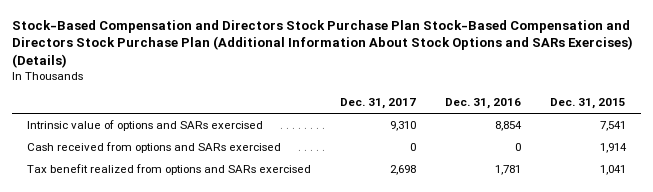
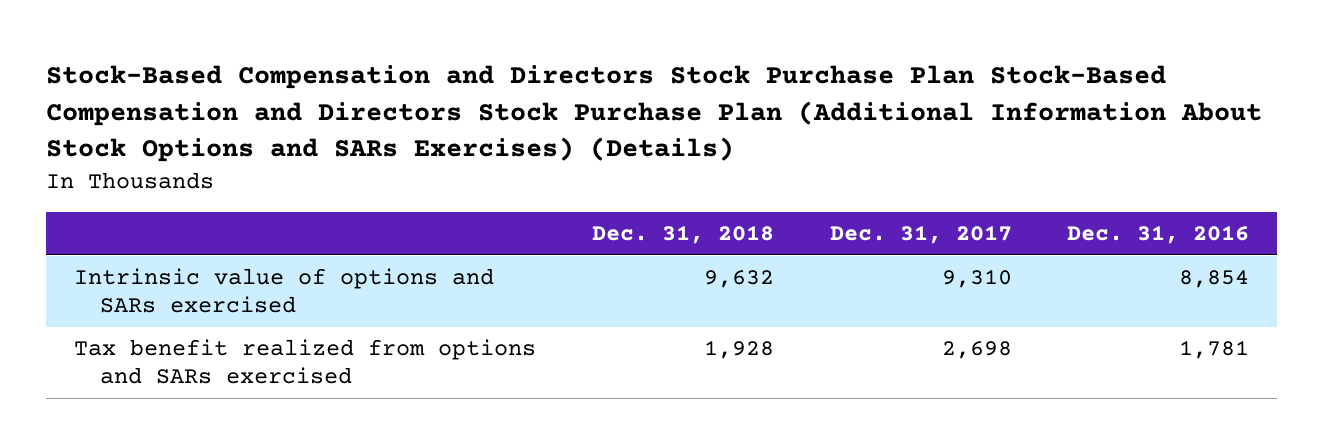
[550,98,627,110] Dec. 31, 2015 -> none
none -> [591,225,774,245] Dec. 31, 2018
[26,141,281,153] Cash received from options and SARs exercised -> none

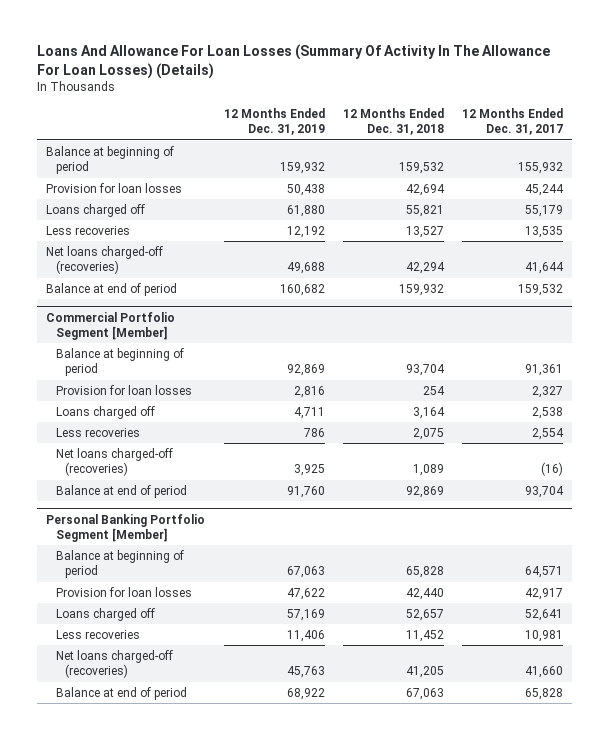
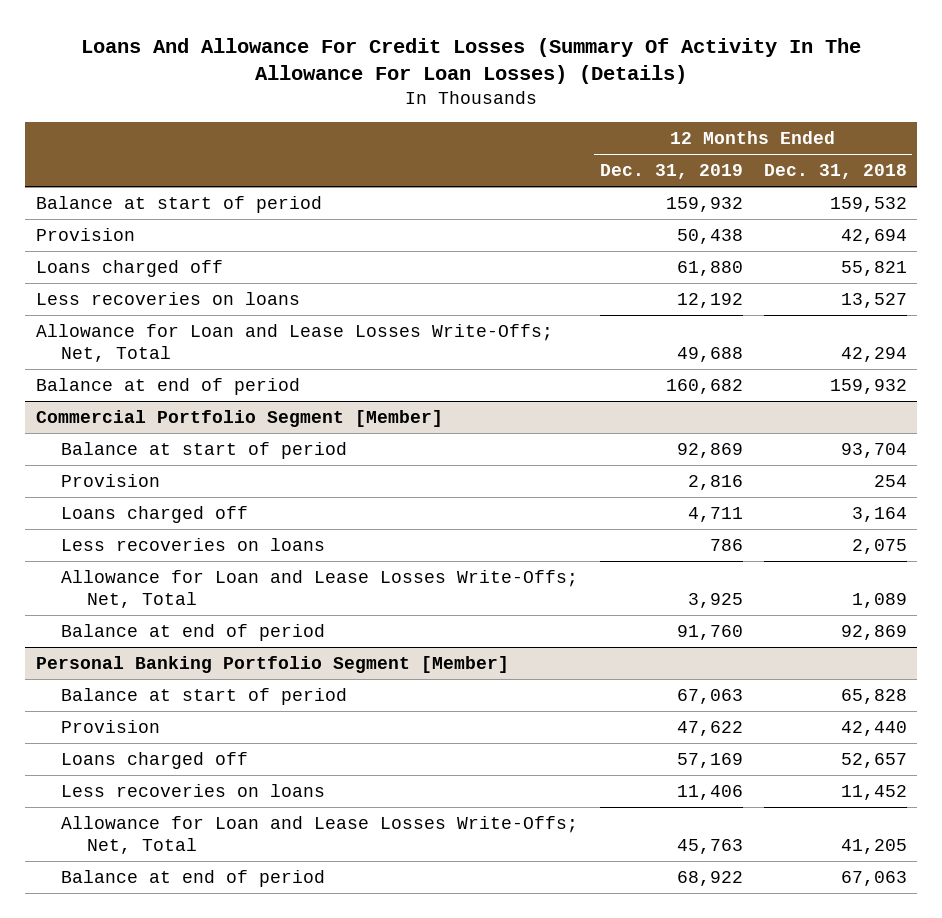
[37,43,551,79] Loans And Allowance For Loan Losses (Summary Of Activity In The Allowance For Loan Losses) (Details) -> [81,37,862,85] Loans And Allowance For Credit Losses (Summary Of Activity In The Allowance For Loan Losses) (Details)
[462,108,564,136] 12 Months Ended Dec. 31, 2017 -> none
[46,145,175,175] Balance at beginning of period -> [35,195,322,213] Balance at start of period
[46,182,183,193] Provision for loan losses -> [35,227,135,241] Provision
[46,225,131,235] Less recoveries -> [35,291,300,305] Less recoveries on loans
[46,245,164,275] Net loans charged-off (recoveries) -> [35,323,553,363] Allowance for Loan and Lease Losses Write-Offs; Net, Total
[55,347,184,377] Balance at beginning of period -> [61,441,348,459] Balance at start of period
[55,384,192,395] Provision for loan losses -> [61,473,161,487] Provision
[55,427,140,437] Less recoveries -> [61,537,326,551] Less recoveries on loans
[55,447,173,477] Net loans charged-off (recoveries) -> [61,569,579,609] Allowance for Loan and Lease Losses Write-Offs; Net, Total
[55,549,184,579] Balance at beginning of period -> [61,687,348,705] Balance at start of period
[55,586,192,597] Provision for loan losses -> [61,719,161,733] Provision
[55,629,140,639] Less recoveries -> [61,783,326,797] Less recoveries on loans
[55,649,173,679] Net loans charged-off (recoveries) -> [61,815,579,855] Allowance for Loan and Lease Losses Write-Offs; Net, Total

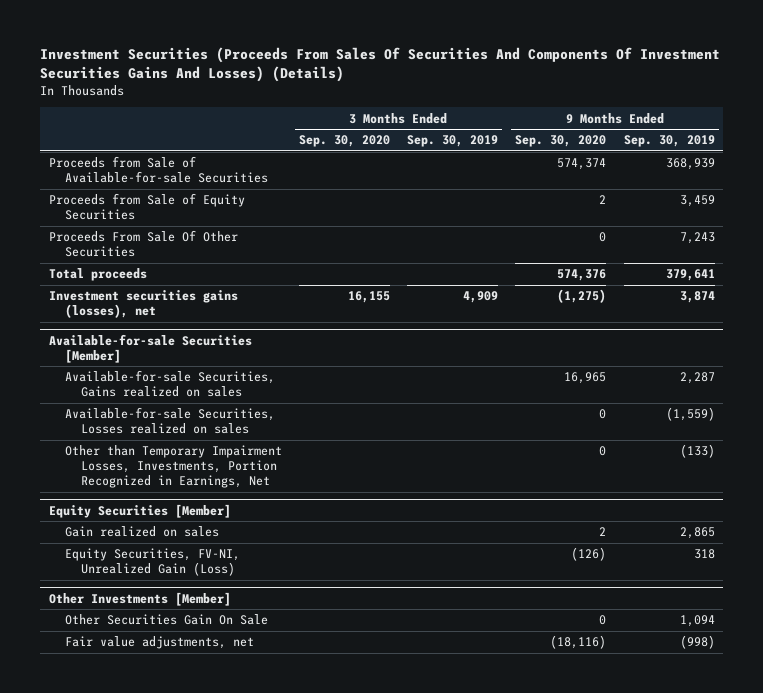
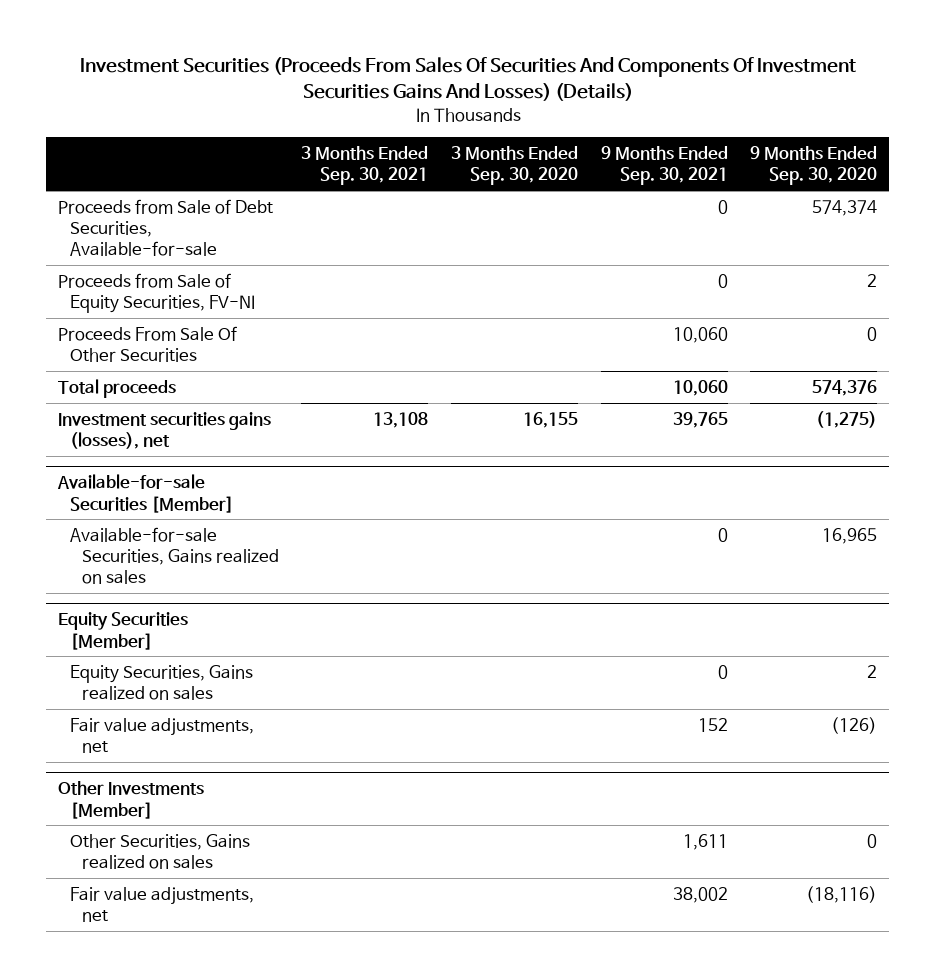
[407,135,499,148] Sep. 30, 2019 -> none
[623,135,715,148] Sep. 30, 2019 -> none
none -> [301,146,429,186] 3 Months Ended Sep. 30, 2021
none -> [600,146,728,186] 9 Months Ended Sep. 30, 2021
[48,156,268,184] Proceeds from Sale of Available-for-sale Securities -> [57,198,273,257] Proceeds from Sale of Debt Securities, Available-for-sale
[48,193,245,221] Proceeds from Sale of Equity Securities -> [57,272,255,314] Proceeds from Sale of Equity Securities, FV-NI
[64,407,275,435] Available-for-sale Securities, Losses realized on sales -> none
[64,445,282,489] Other than Temporary Impairment Losses, Investments, Portion Recognized in Earnings, Net -> none
[64,526,219,538] Gain realized on sales -> [69,664,253,701] Equity Securities, Gains realized on sales
[64,548,240,577] Equity Securities, FV-NI, Unrealized Gain (Loss) -> [69,717,254,754] Fair value adjustments, net
[64,614,268,626] Other Securities Gain On Sale -> [69,833,250,870] Other Securities, Gains realized on sales

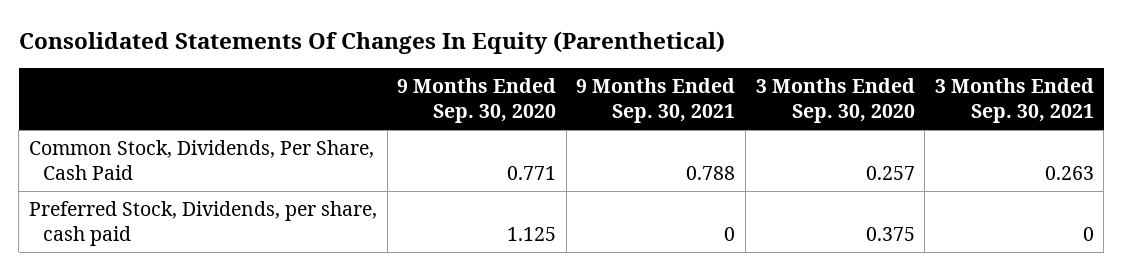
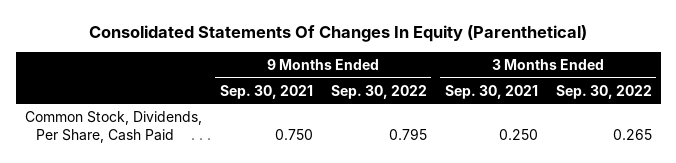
[397,78,557,124] 9 Months Ended Sep. 30, 2020 -> none
[755,78,915,124] 3 Months Ended Sep. 30, 2020 -> none
none -> [330,84,427,99] Sep. 30, 2022
none -> [555,84,652,99] Sep. 30, 2022
[28,200,377,247] Preferred Stock, Dividends, per share, cash paid -> none
[686,166,736,181] 0.788 -> [274,128,313,140] 0.750
[1044,166,1094,181] 0.263 -> [498,128,538,140] 0.250

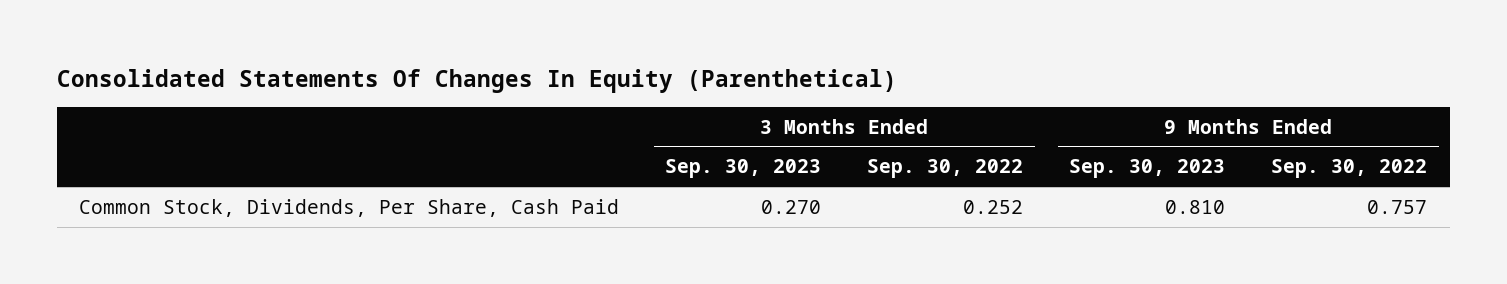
[219,84,313,99] Sep. 30, 2021 -> none
[444,84,538,99] Sep. 30, 2021 -> none
none -> [665,159,822,179] Sep. 30, 2023
none -> [1069,159,1226,179] Sep. 30, 2023
[388,127,427,140] 0.795 -> [1367,199,1428,214] 0.757
[612,128,652,140] 0.265 -> [963,199,1024,214] 0.252

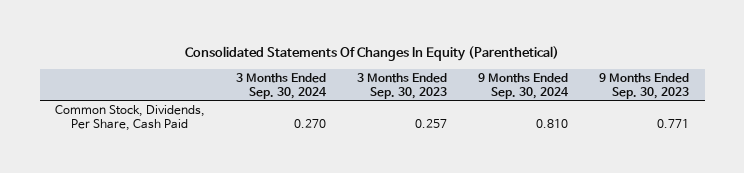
[867,159,1024,179] Sep. 30, 2022 -> none
[1271,159,1428,179] Sep. 30, 2022 -> none
none -> [236,72,328,99] 3 Months Ended Sep. 30, 2024
none -> [478,72,570,99] 9 Months Ended Sep. 30, 2024
[761,199,822,214] 0.270 -> [415,118,448,128] 0.257
[1165,199,1226,214] 0.810 -> [657,118,690,128] 0.771

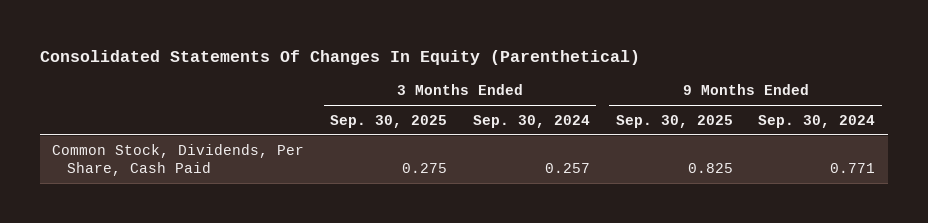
[357,72,448,99] 3 Months Ended Sep. 30, 2023 -> none
[599,72,690,99] 9 Months Ended Sep. 30, 2023 -> none
none -> [330,114,448,128] Sep. 30, 2025
none -> [615,114,733,128] Sep. 30, 2025
[294,118,327,128] 0.270 -> [544,163,590,174] 0.257
[536,118,569,128] 0.810 -> [830,163,876,174] 0.771

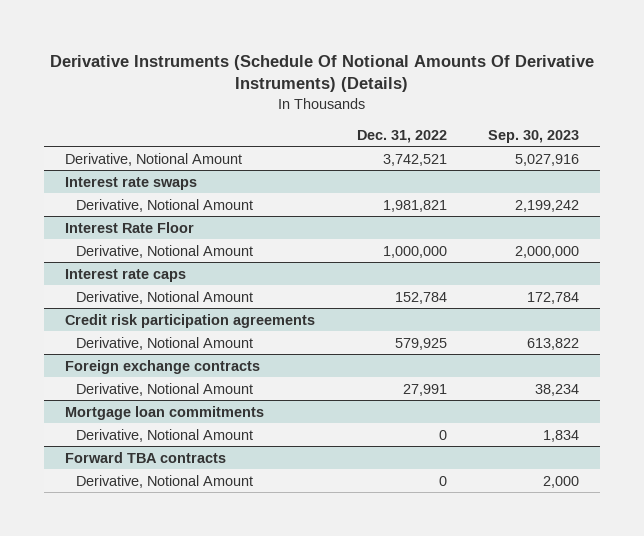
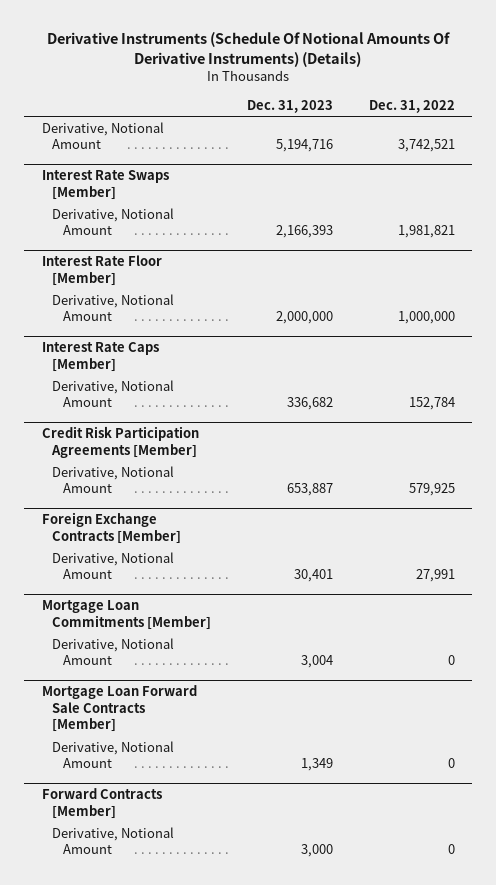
[488,129,580,143] Sep. 30, 2023 -> none
none -> [246,99,333,113] Dec. 31, 2023
[65,176,198,190] Interest rate swaps -> [41,170,169,200] Interest Rate Swaps [Member]
[65,221,195,233] Interest Rate Floor -> [41,255,162,286] Interest Rate Floor [Member]
[65,268,187,282] Interest rate caps -> [41,342,159,372] Interest Rate Caps [Member]
[65,313,316,328] Credit risk participation agreements -> [41,426,199,458] Credit Risk Participation Agreements [Member]
[65,359,261,374] Foreign exchange contracts -> [41,512,182,544] Foreign Exchange Contracts [Member]
[65,405,265,420] Mortgage loan commitments -> [41,600,212,630] Mortgage Loan Commitments [Member]
[65,451,227,463] Forward TBA contracts -> none
none -> [41,685,197,733] Mortgage Loan Forward Sale Contracts [Member]
none -> [41,788,162,819] Forward Contracts [Member]
none -> [52,826,175,855] Derivative, Notional Amount

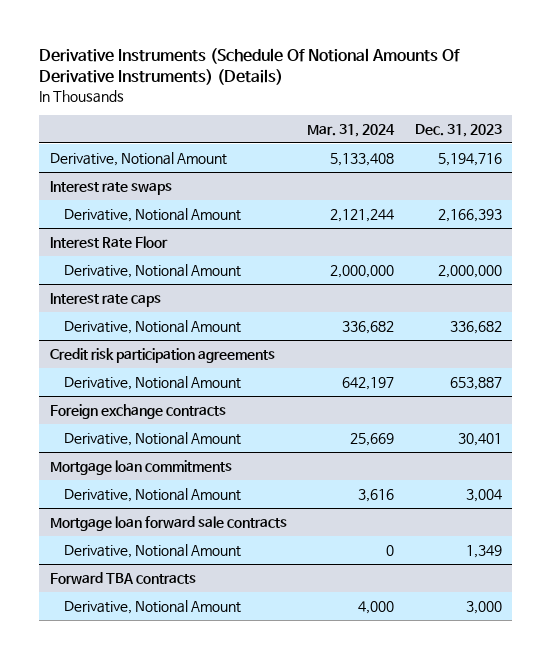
[368,99,455,113] Dec. 31, 2022 -> none
none -> [307,123,396,137] Mar. 31, 2024
[41,170,169,200] Interest Rate Swaps [Member] -> [49,180,172,195] Interest rate swaps
[41,255,162,286] Interest Rate Floor [Member] -> [49,235,168,248] Interest Rate Floor
[41,342,159,372] Interest Rate Caps [Member] -> [49,292,161,307] Interest rate caps
[41,426,199,458] Credit Risk Participation Agreements [Member] -> [49,347,275,363] Credit risk participation agreements
[41,512,182,544] Foreign Exchange Contracts [Member] -> [49,403,226,419] Foreign exchange contracts
[41,600,212,630] Mortgage Loan Commitments [Member] -> [49,459,232,475] Mortgage loan commitments
[41,685,197,733] Mortgage Loan Forward Sale Contracts [Member] -> [49,515,287,531] Mortgage loan forward sale contracts
[41,788,162,819] Forward Contracts [Member] -> [49,571,196,584] Forward TBA contracts

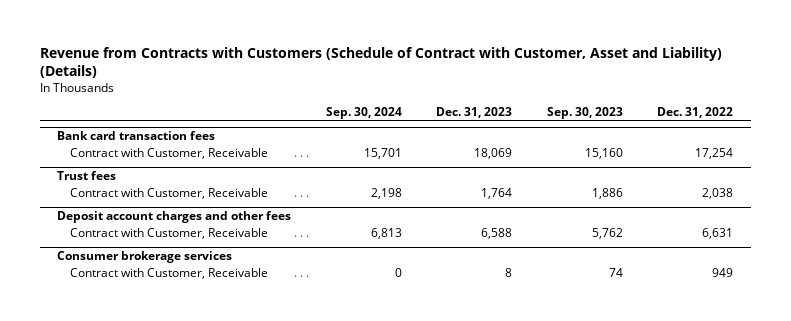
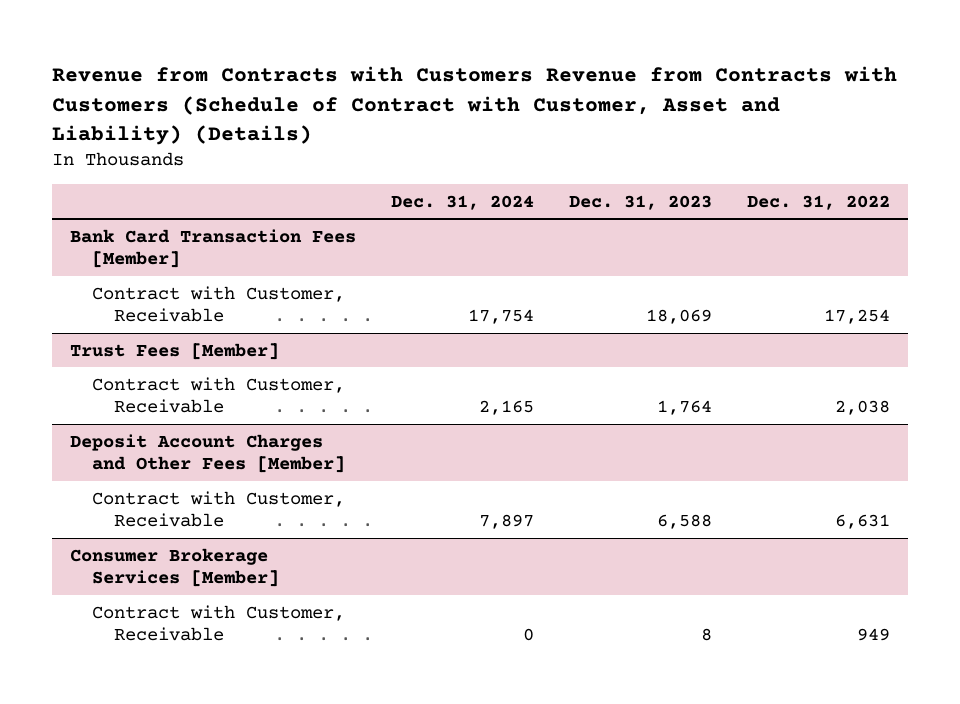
[40,47,723,79] Revenue from Contracts with Customers (Schedule of Contract with Customer, Asset and Liability) (Details) -> [52,66,898,145] Revenue from Contracts with Customers Revenue from Contracts with Customers (Schedule of Contract with Customer, Asset and Liability) (Details)
[325,107,402,120] Sep. 30, 2024 -> none
[546,107,623,120] Sep. 30, 2023 -> none
none -> [390,194,534,210] Dec. 31, 2024
[57,131,216,141] Bank card transaction fees -> [69,228,356,268] Bank Card Transaction Fees [Member]
[57,171,117,181] Trust fees -> [69,342,279,360] Trust Fees [Member]
[57,211,292,224] Deposit account charges and other fees -> [69,433,345,473] Deposit Account Charges and Other Fees [Member]
[57,251,233,264] Consumer brokerage services -> [69,547,279,587] Consumer Brokerage Services [Member]

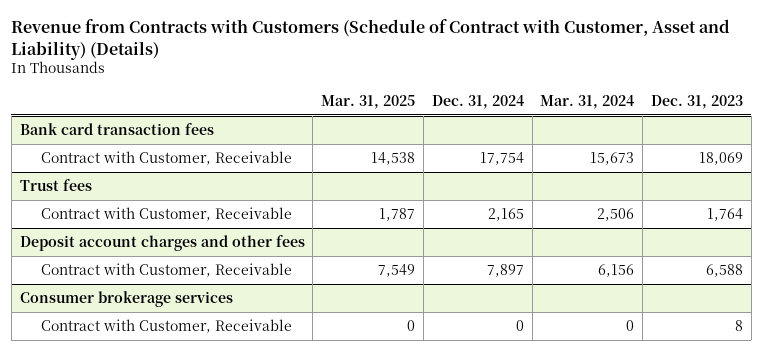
[52,66,898,145] Revenue from Contracts with Customers Revenue from Contracts with Customers (Schedule of Contract with Customer, Asset and Liability) (Details) -> [11,19,731,60] Revenue from Contracts with Customers (Schedule of Contract with Customer, Asset and Liability) (Details)
[747,194,891,210] Dec. 31, 2022 -> none
none -> [321,95,416,110] Mar. 31, 2025
none -> [540,95,635,110] Mar. 31, 2024
[69,228,356,268] Bank Card Transaction Fees [Member] -> [19,122,214,135] Bank card transaction fees
[69,342,279,360] Trust Fees [Member] -> [19,178,92,191] Trust fees
[69,433,345,473] Deposit Account Charges and Other Fees [Member] -> [19,234,305,251] Deposit account charges and other fees
[69,547,279,587] Consumer Brokerage Services [Member] -> [19,290,233,307] Consumer brokerage services

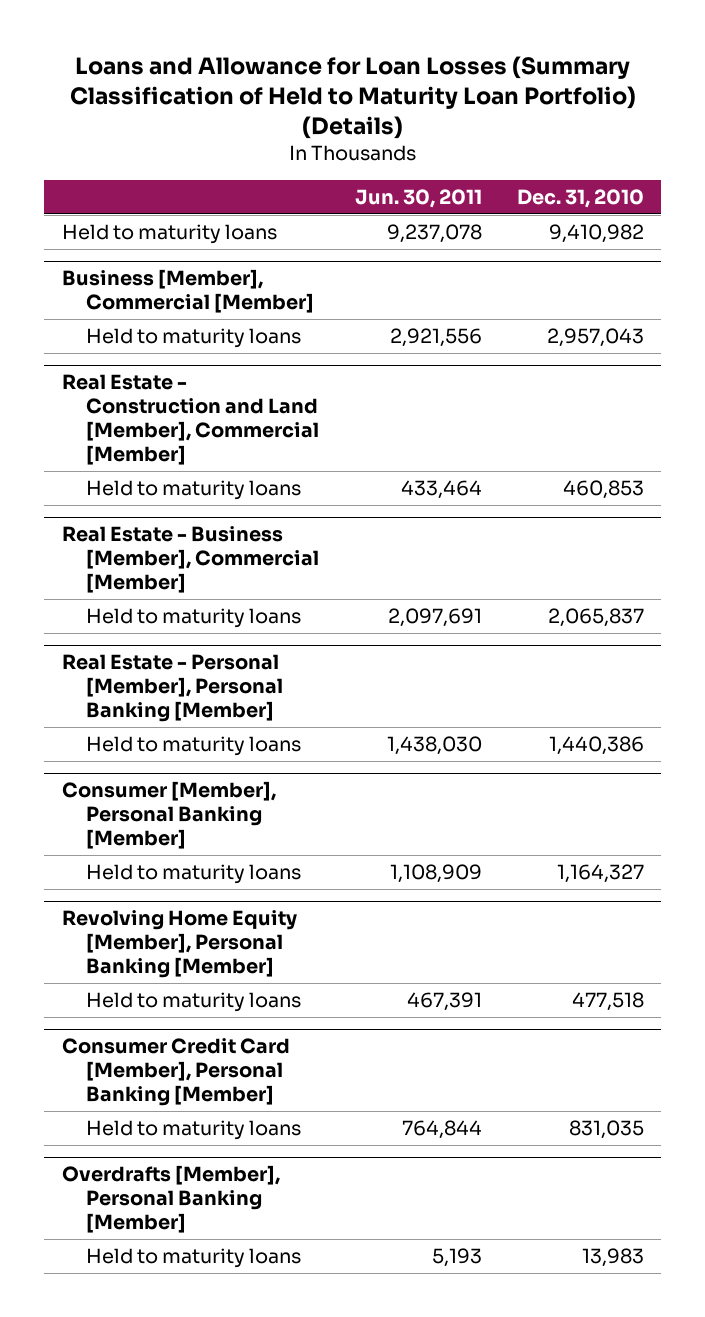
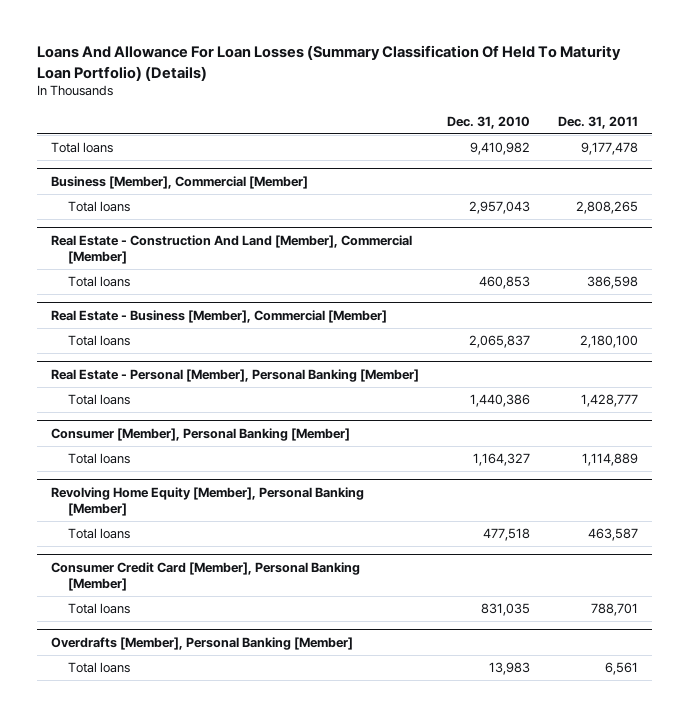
[69,56,636,140] Loans and Allowance for Loan Losses (Summary Classification of Held to Maturity Loan Portfolio) (Details) -> [36,45,621,81] Loans And Allowance For Loan Losses (Summary Classification Of Held To Maturity Loan Portfolio) (Details)
[354,188,482,208] Jun. 30, 2011 -> none
none -> [557,115,638,129] Dec. 31, 2011
[61,224,277,245] Held to maturity loans -> [50,142,113,154] Total loans
[86,328,302,349] Held to maturity loans -> [68,201,131,213] Total loans
[61,374,320,466] Real Estate - Construction and Land [Member], Commercial [Member] -> [50,234,412,265] Real Estate - Construction And Land [Member], Commercial [Member]
[86,480,302,501] Held to maturity loans -> [68,276,131,288] Total loans
[86,608,302,629] Held to maturity loans -> [68,335,131,347] Total loans
[86,736,302,757] Held to maturity loans -> [68,394,131,406] Total loans
[86,864,302,885] Held to maturity loans -> [68,453,131,465] Total loans
[86,992,302,1013] Held to maturity loans -> [68,528,131,540] Total loans
[86,1120,302,1141] Held to maturity loans -> [68,603,131,615] Total loans
[86,1248,302,1269] Held to maturity loans -> [68,662,131,674] Total loans

